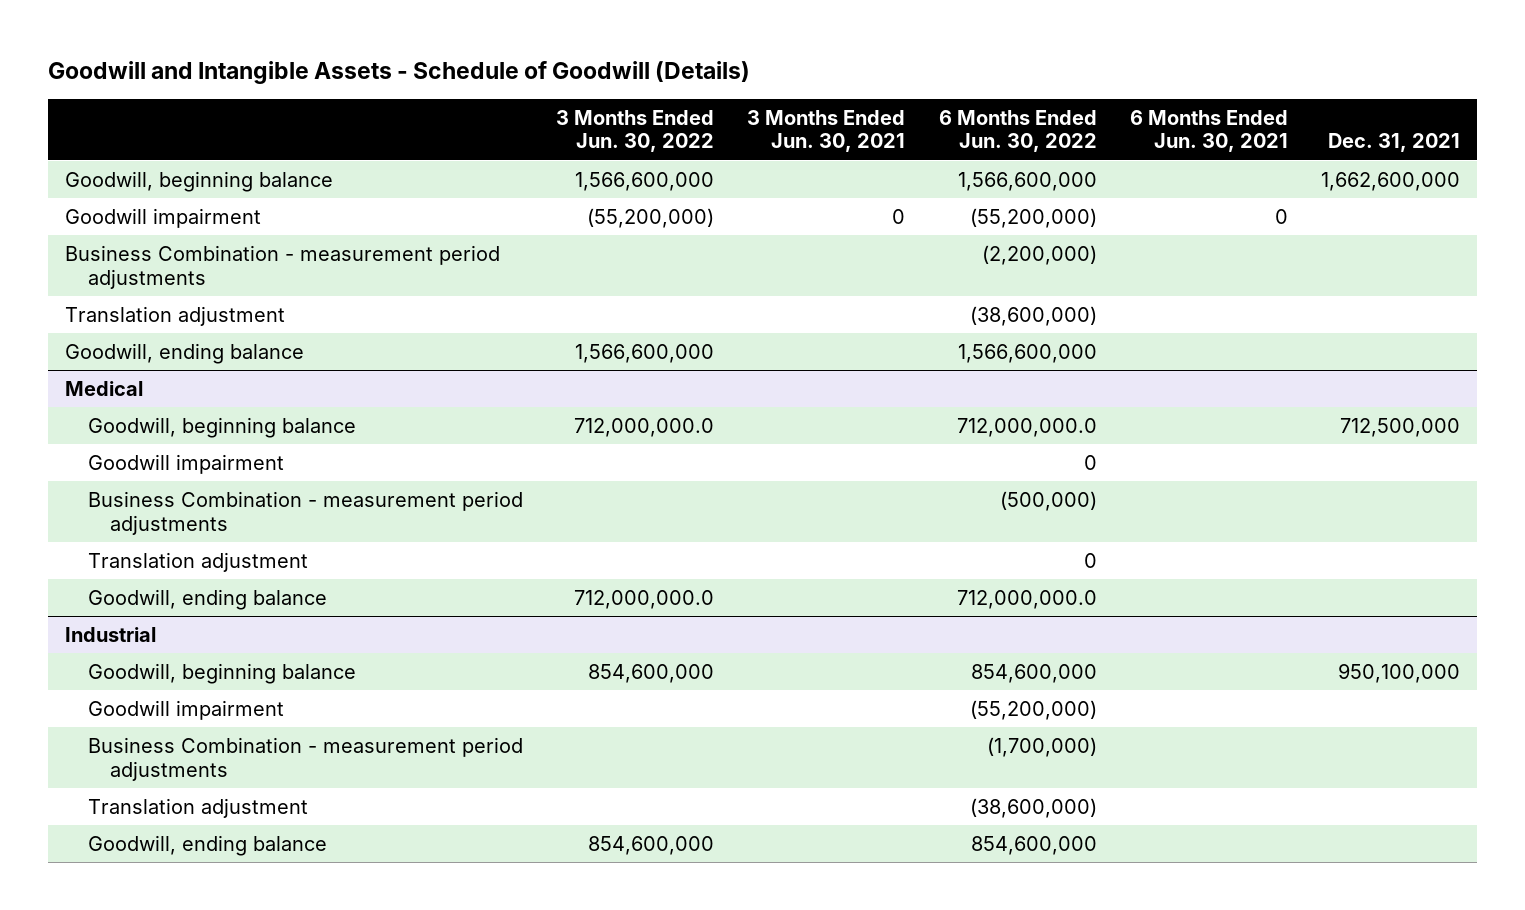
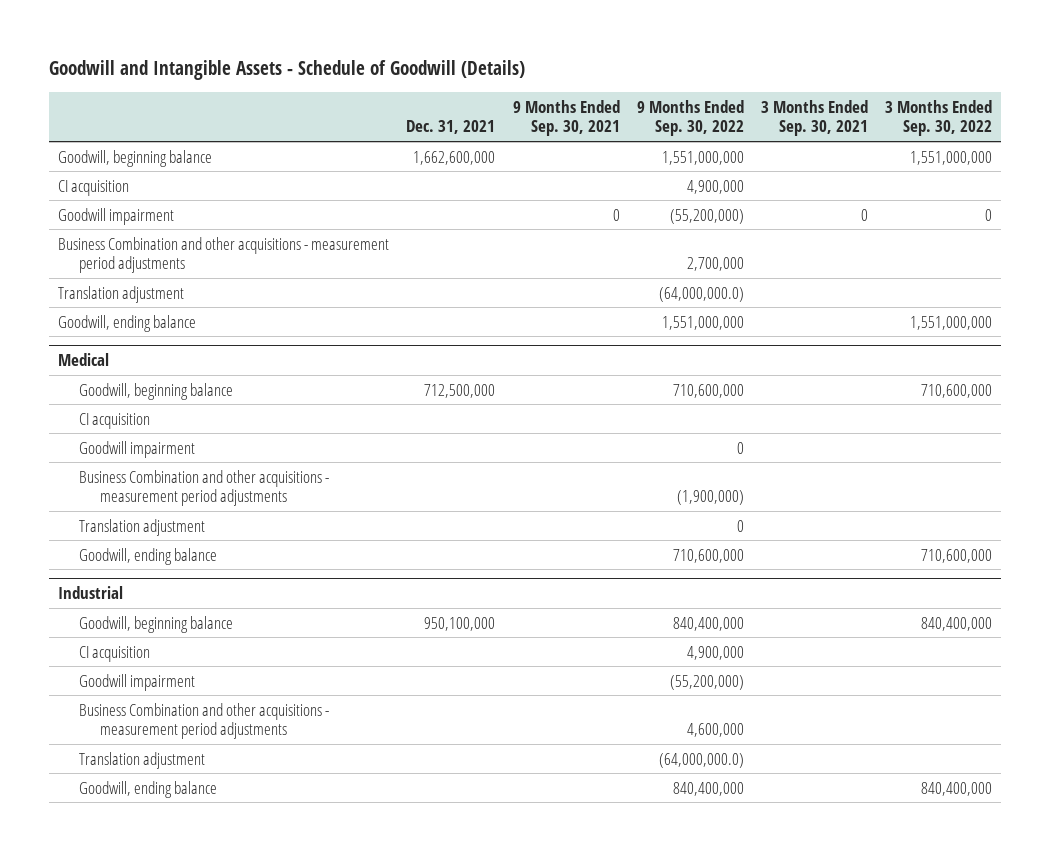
[555,109,714,153] 3 Months Ended Jun. 30, 2022 -> none
[747,109,906,153] 3 Months Ended Jun. 30, 2021 -> none
[938,109,1097,153] 6 Months Ended Jun. 30, 2022 -> none
[1129,109,1288,153] 6 Months Ended Jun. 30, 2021 -> none
none -> [512,99,620,137] 9 Months Ended Sep. 30, 2021
none -> [636,99,744,137] 9 Months Ended Sep. 30, 2022
none -> [761,99,869,137] 3 Months Ended Sep. 30, 2021
none -> [885,99,993,137] 3 Months Ended Sep. 30, 2022
none -> [58,179,130,196] CI acquisition
[64,244,500,289] Business Combination - measurement period adjustments -> [58,236,390,274] Business Combination and other acquisitions - measurement period adjustments
none -> [79,412,151,429] CI acquisition
[87,490,523,535] Business Combination - measurement period adjustments -> [79,469,330,507] Business Combination and other acquisitions - measurement period adjustments
none -> [79,645,151,662] CI acquisition
[87,736,523,781] Business Combination - measurement period adjustments -> [79,702,330,740] Business Combination and other acquisitions - measurement period adjustments

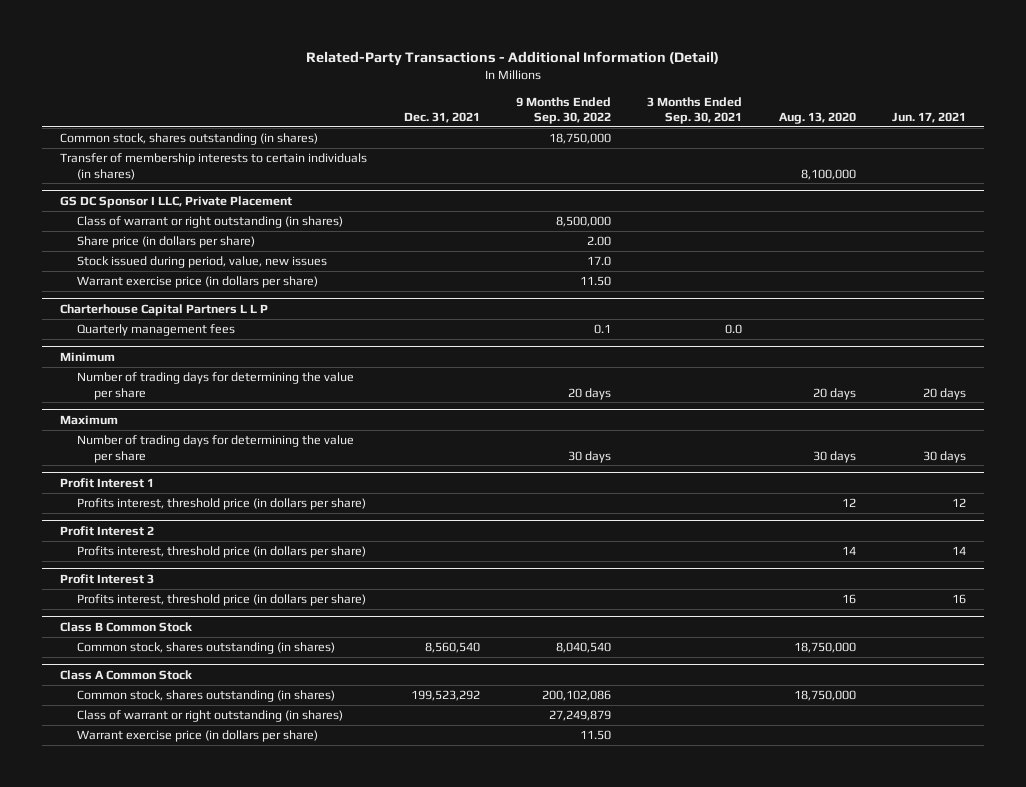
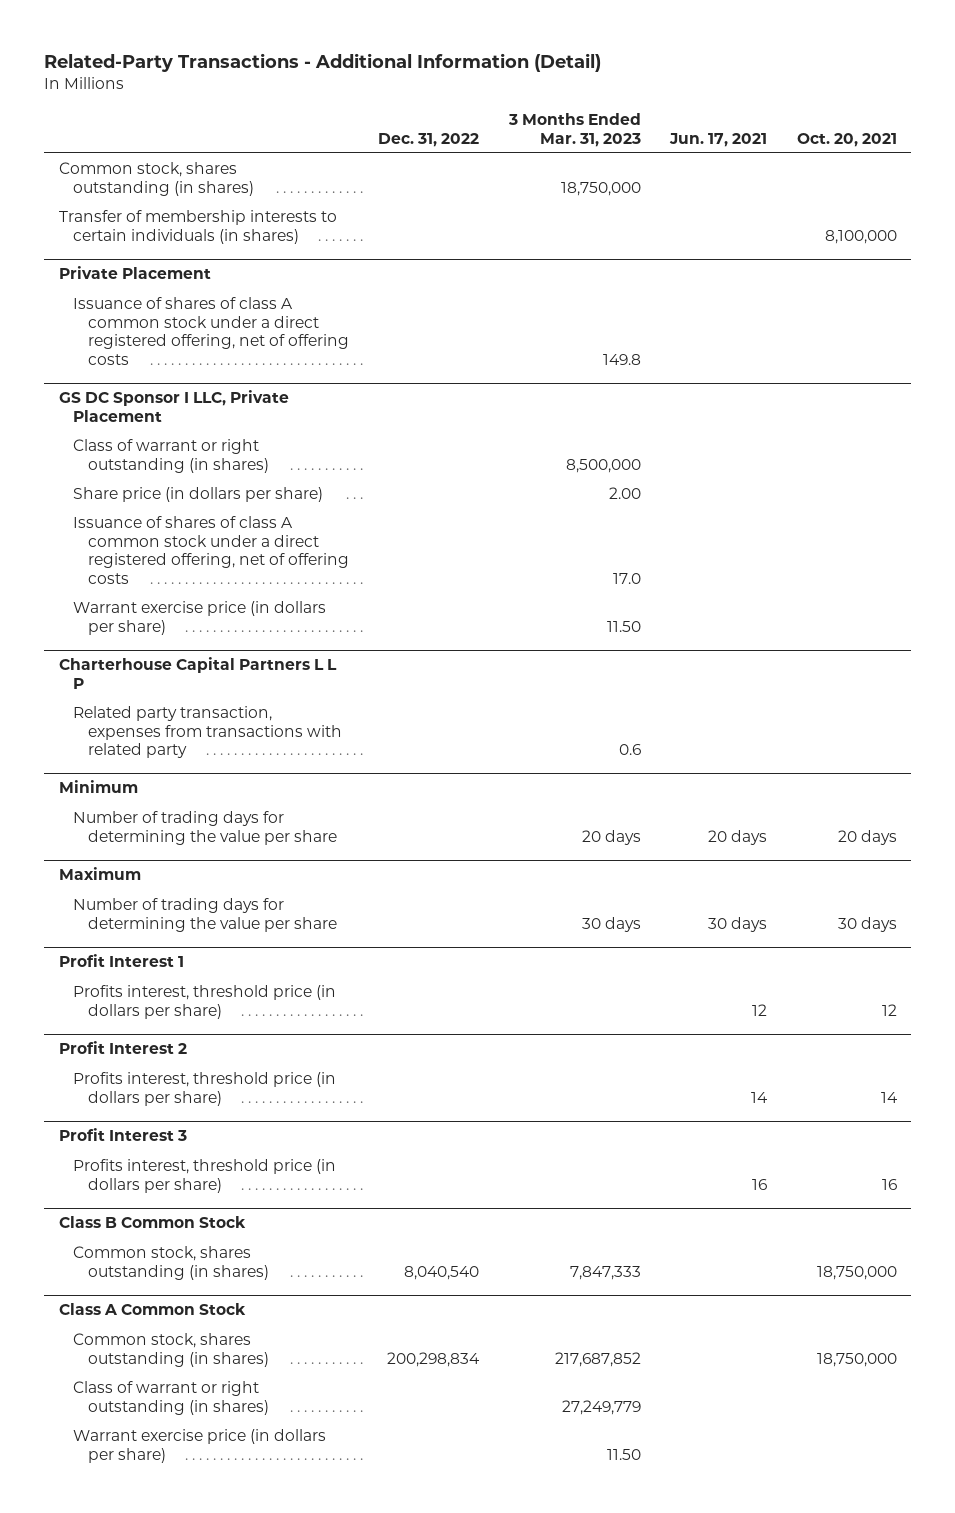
[403,111,480,123] Dec. 31, 2021 -> none
[516,96,612,124] 9 Months Ended Sep. 30, 2022 -> none
[647,96,743,124] 3 Months Ended Sep. 30, 2021 -> none
[778,111,856,124] Aug. 13, 2020 -> none
none -> [378,132,480,147] Dec. 31, 2022
none -> [507,113,641,147] 3 Months Ended Mar. 31, 2023
none -> [796,132,897,147] Oct. 20, 2021
none -> [58,266,211,280] Private Placement
none -> [73,297,349,365] Issuance of shares of class A common stock under a direct registered offering, net of offering costs
[76,256,327,269] Stock issued during period, value, new issues -> [73,516,349,584] Issuance of shares of class A common stock under a direct registered offering, net of offering costs
[76,324,235,337] Quarterly management fees -> none
none -> [73,706,342,759] Related party transaction, expenses from transactions with related party

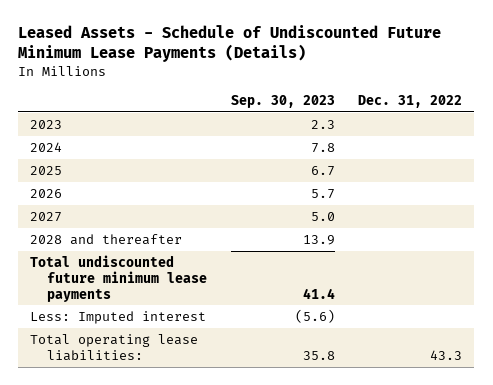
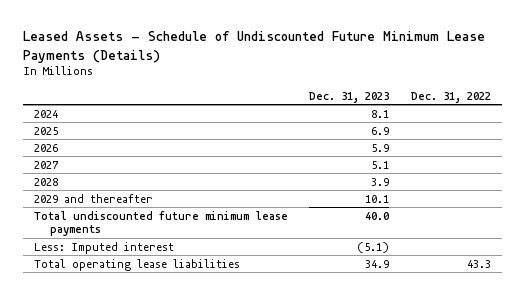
[230,94,335,108] Sep. 30, 2023 -> none
none -> [309,91,390,103] Dec. 31, 2023
[30,119,63,129] 2023 -> none
none -> [33,177,58,186] 2028
[30,233,183,245] 2028 and thereafter -> [33,193,153,203] 2029 and thereafter
[30,333,199,361] Total operating lease liabilities: -> [33,258,240,271] Total operating lease liabilities

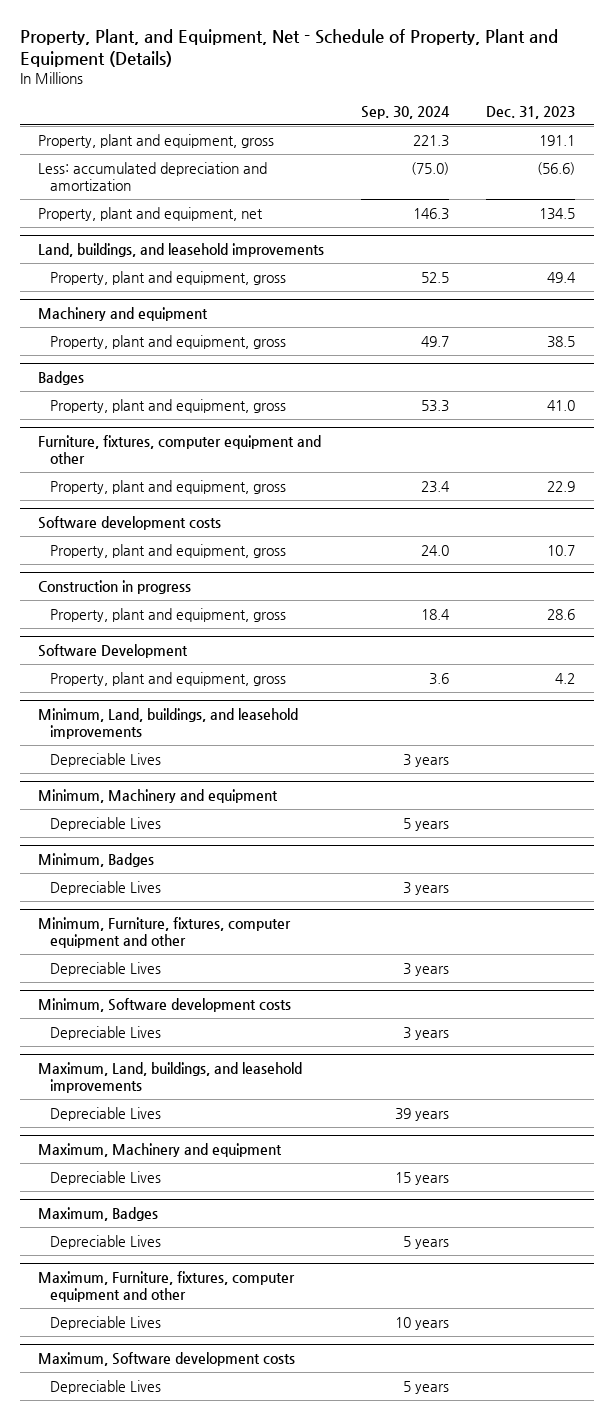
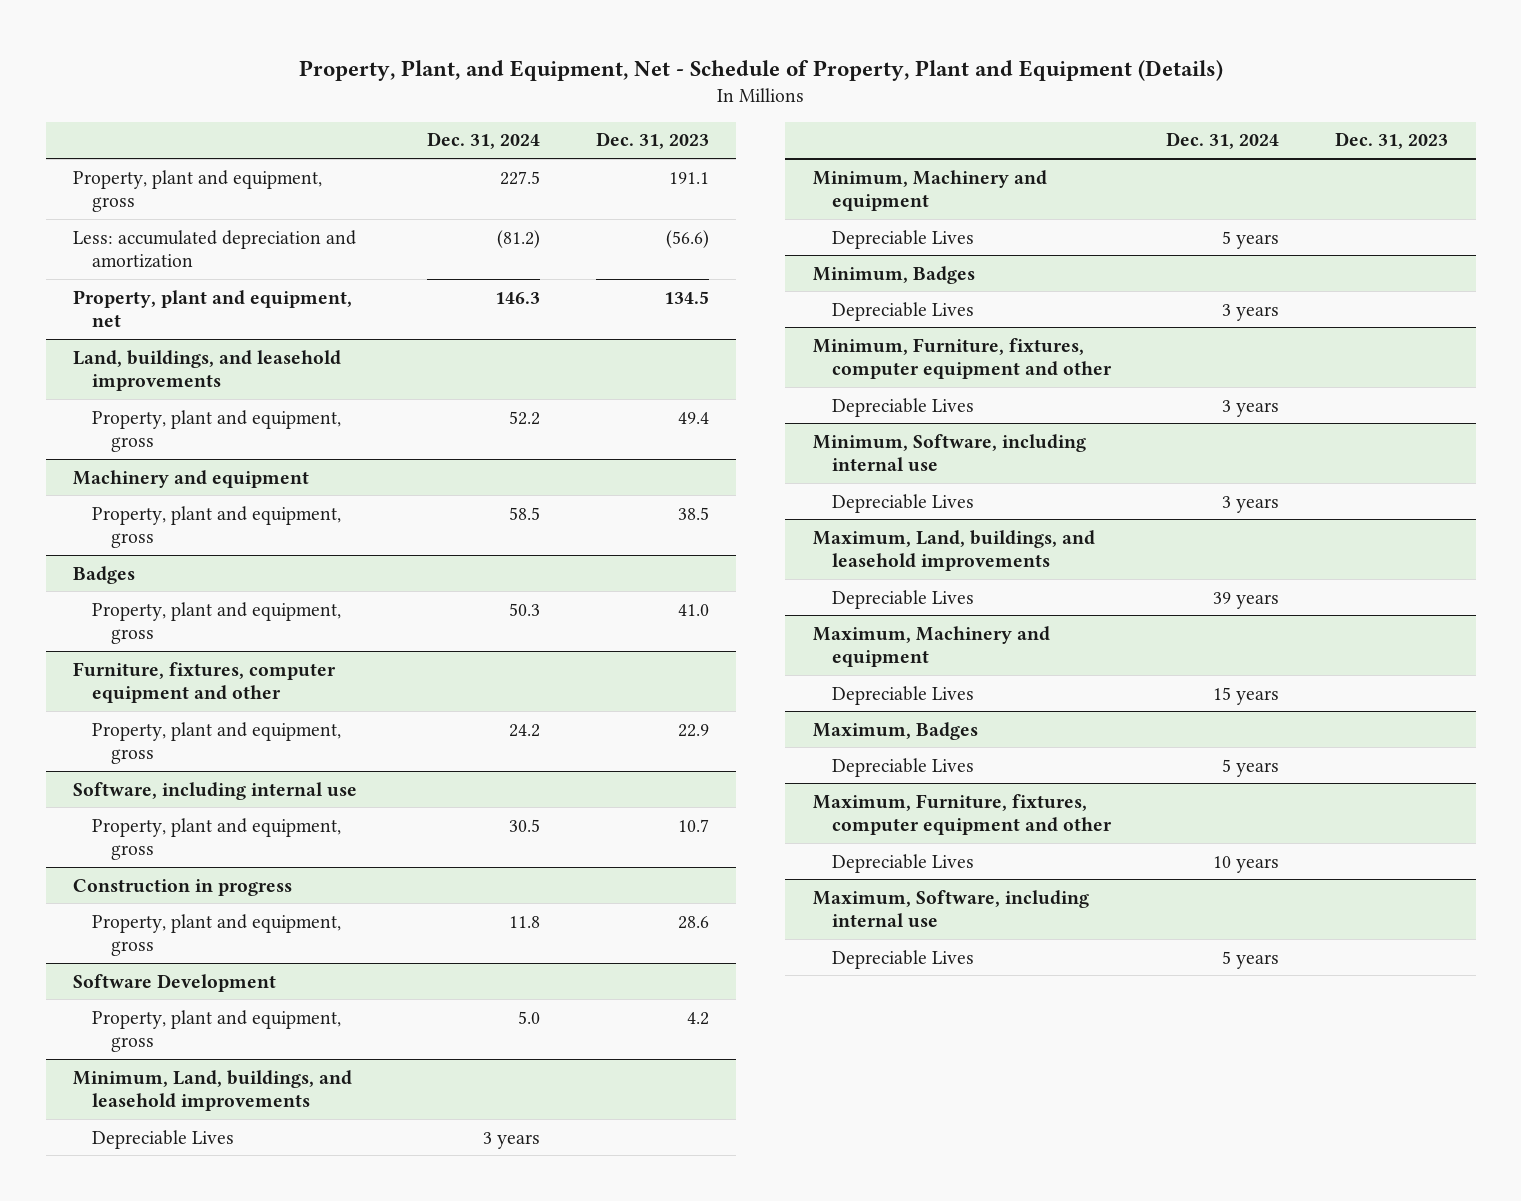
[361,105,451,119] Sep. 30, 2024 -> none
none -> [427,132,541,150] Dec. 31, 2024
[38,516,222,531] Software development costs -> [73,781,358,800] Software, including internal use
[38,998,292,1013] Minimum, Software development costs -> none
[49,1025,161,1040] Depreciable Lives -> none
none -> [812,433,1086,472] Minimum, Software, including internal use
none -> [831,493,974,513] Depreciable Lives
[38,1352,296,1367] Maximum, Software development costs -> none
[49,1379,161,1394] Depreciable Lives -> none
none -> [812,889,1089,928] Maximum, Software, including internal use
none -> [831,949,974,969] Depreciable Lives

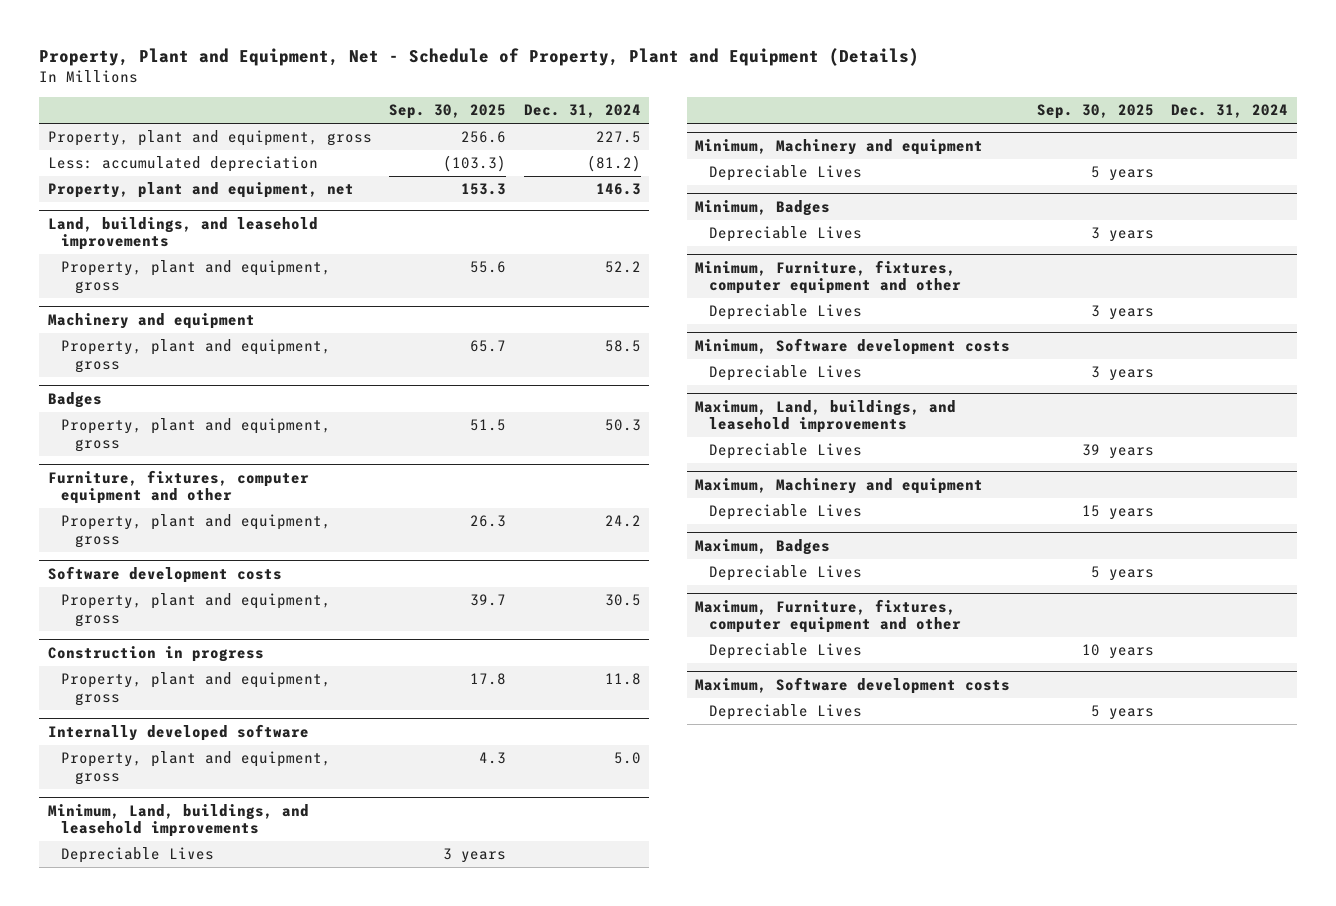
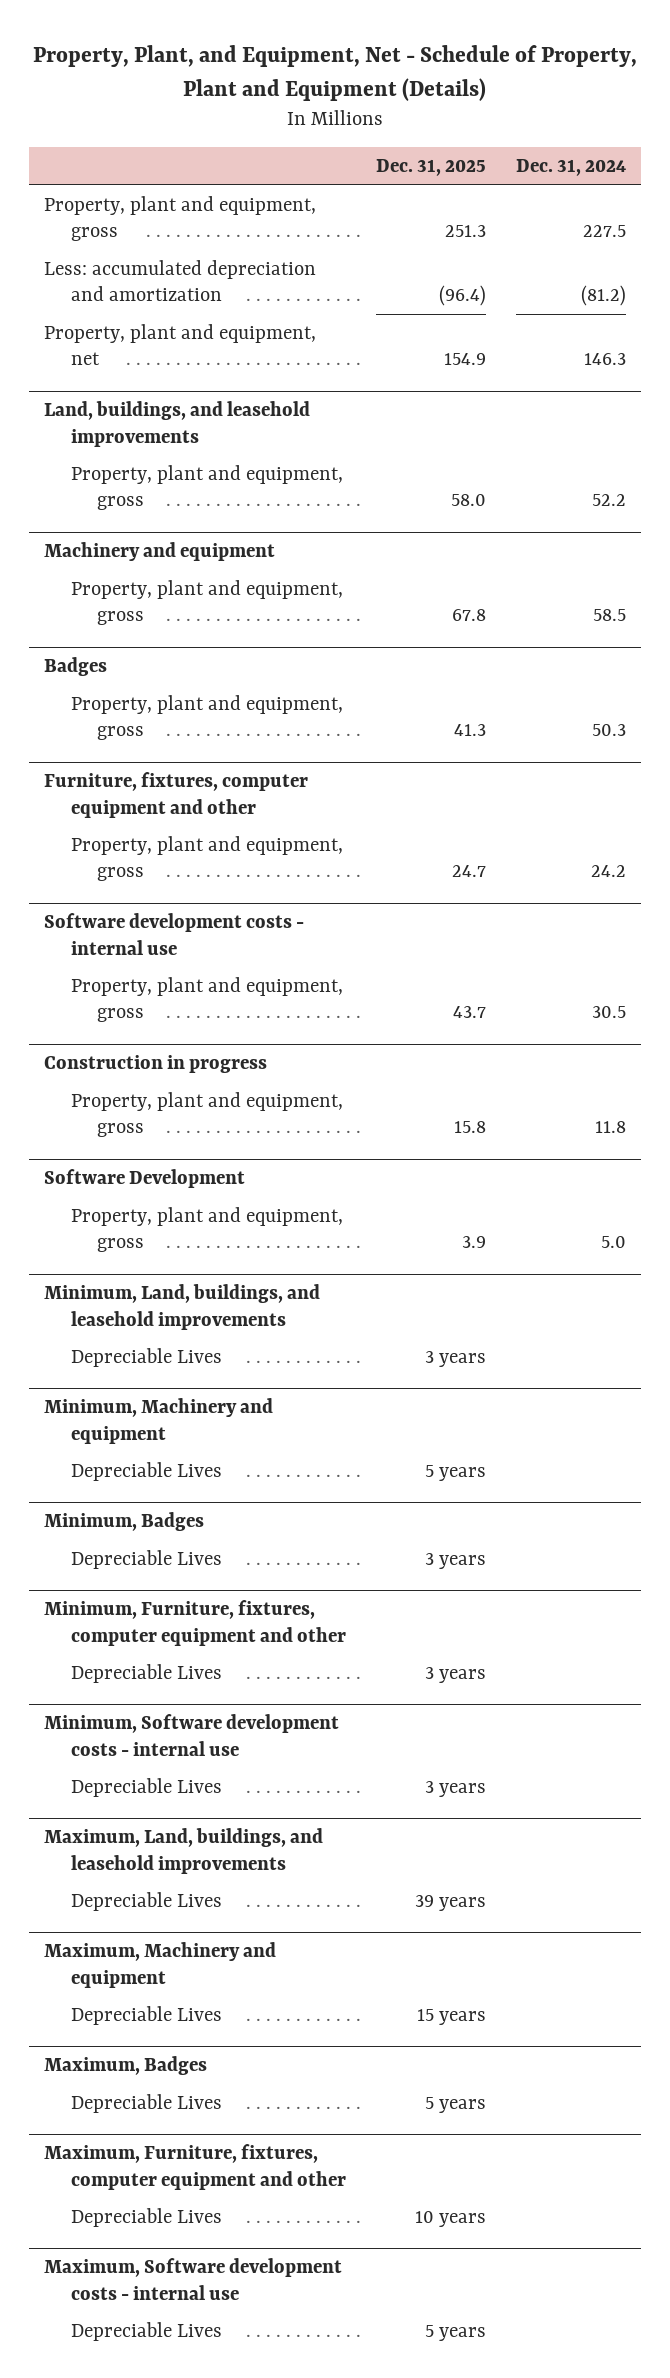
[38,47,919,66] Property, Plant and Equipment, Net - Schedule of Property, Plant and Equipment (Details) -> [33,45,638,102] Property, Plant, and Equipment, Net - Schedule of Property, Plant and Equipment (Details)
[389,104,507,120] Sep. 30, 2025 -> none
none -> [375,159,486,177] Dec. 31, 2025
[47,156,318,173] Less: accumulated depreciation -> [43,259,316,302] Less: accumulated depreciation and amortization
[47,566,282,584] Software development costs -> [43,913,304,955] Software development costs - internal use
[47,724,309,742] Internally developed software -> [43,1169,245,1189] Software Development
[695,338,1011,356] Minimum, Software development costs -> [43,1714,339,1756] Minimum, Software development costs - internal use
[695,677,1011,695] Maximum, Software development costs -> [43,2258,342,2300] Maximum, Software development costs - internal use

